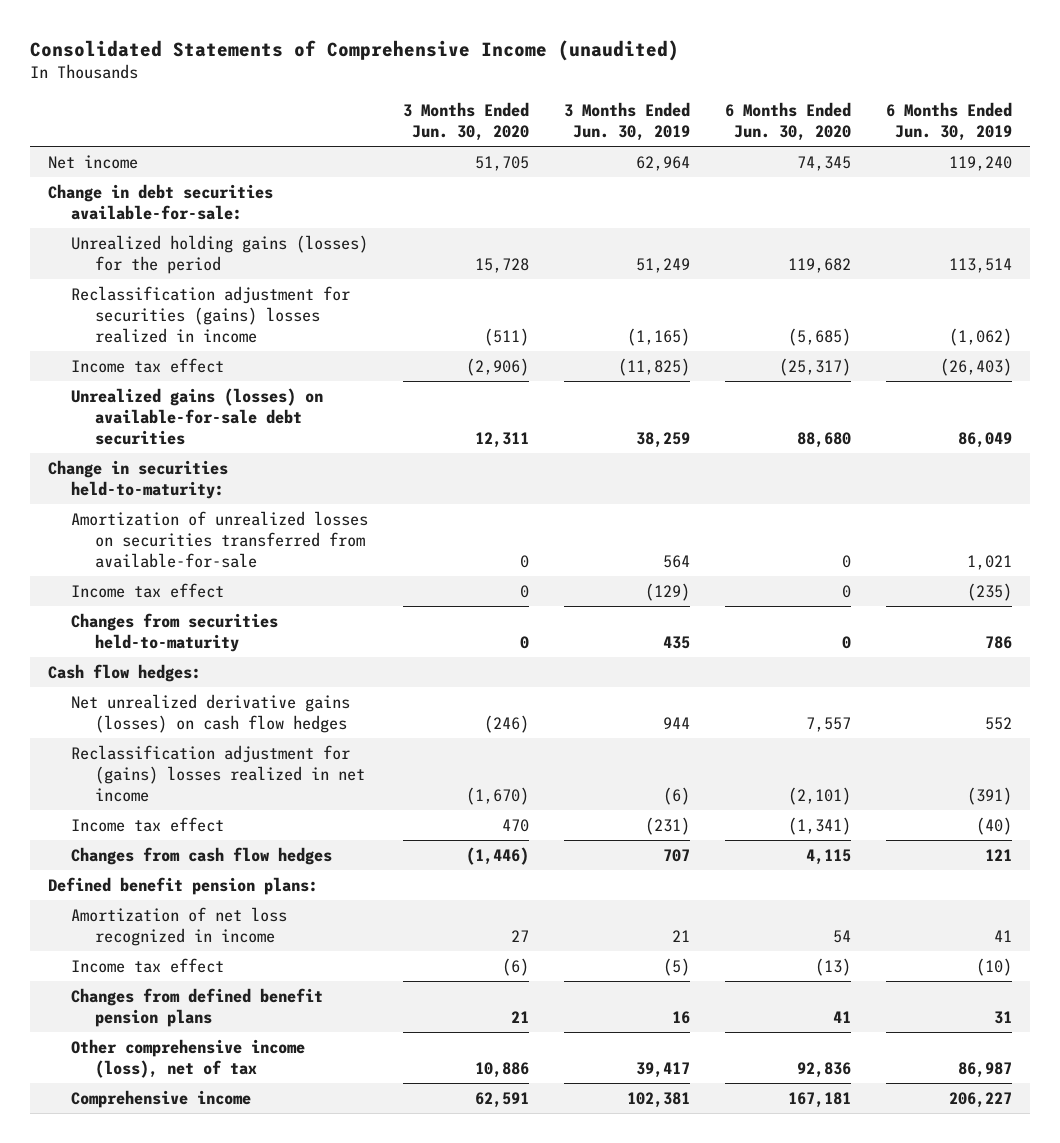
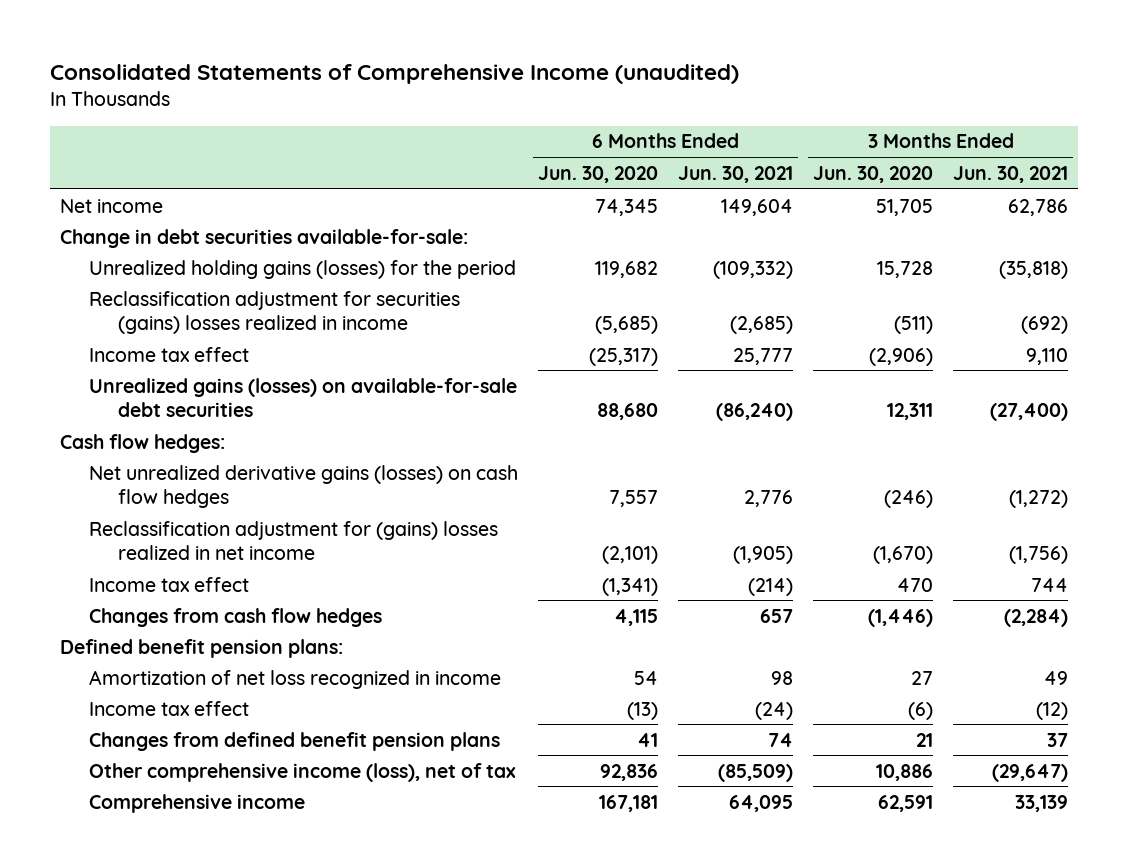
[564,101,691,142] 3 Months Ended Jun. 30, 2019 -> none
[886,101,1013,142] 6 Months Ended Jun. 30, 2019 -> none
none -> [678,165,794,183] Jun. 30, 2021
none -> [953,165,1069,183] Jun. 30, 2021
[47,459,228,499] Change in securities held-to-maturity: -> none
[71,510,369,569] Amortization of unrealized losses on securities transferred from available-for-sale -> none
[71,582,225,598] Income tax effect -> none
[71,612,279,652] Changes from securities held-to-maturity -> none

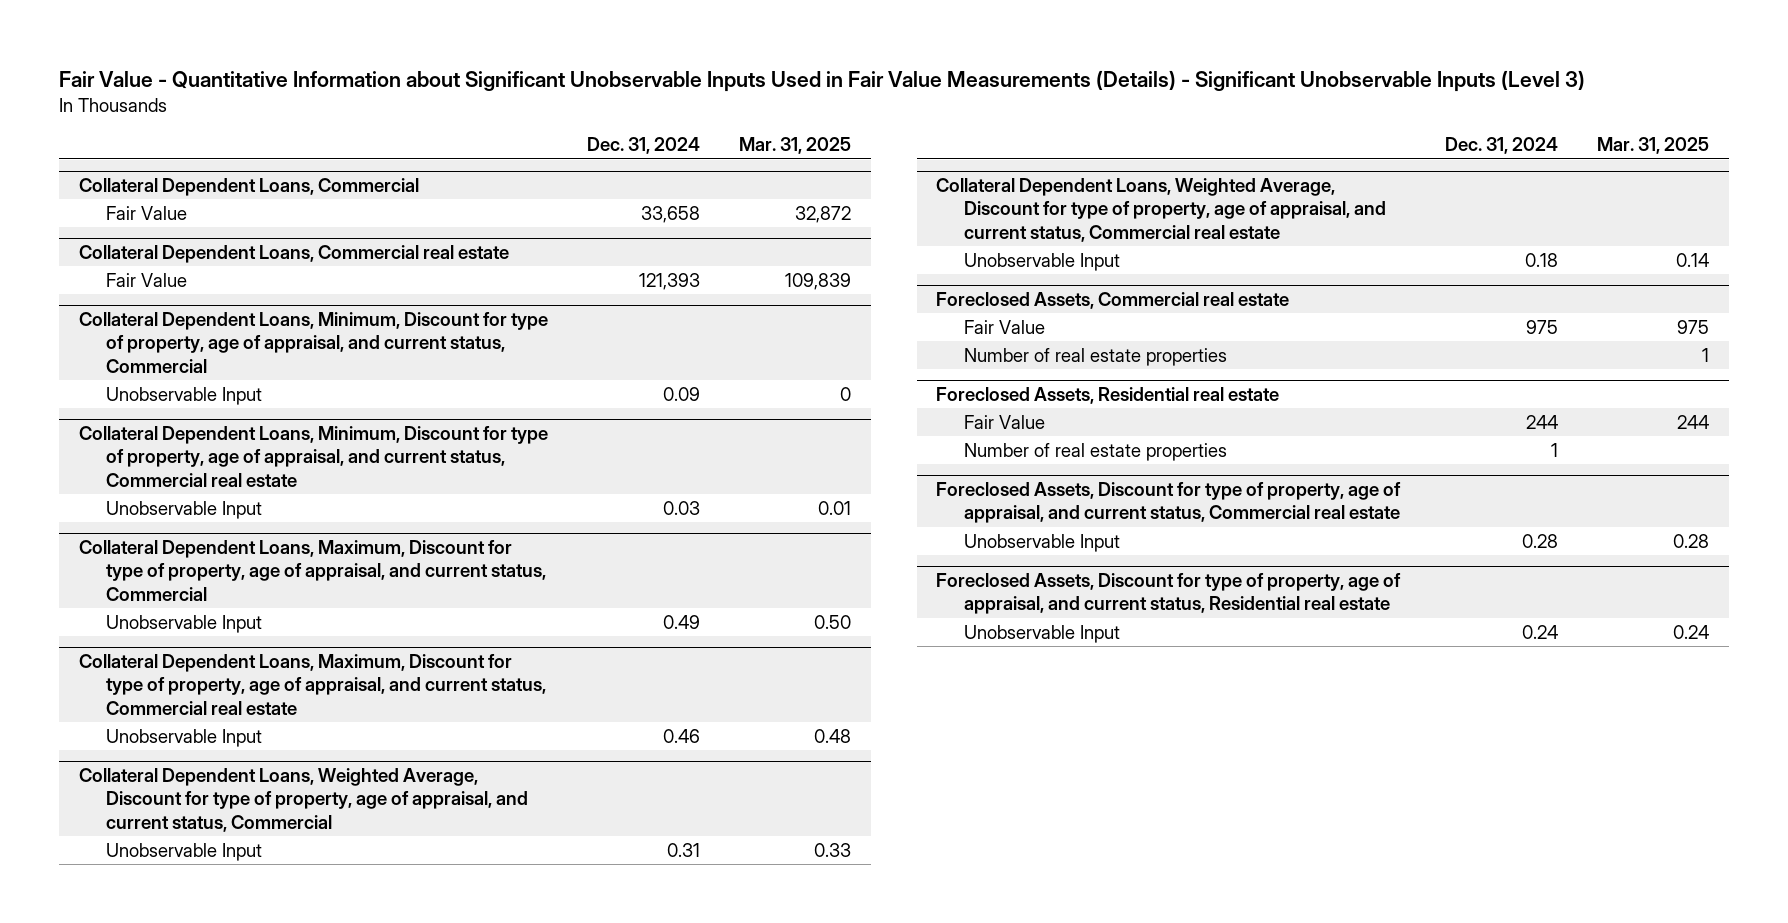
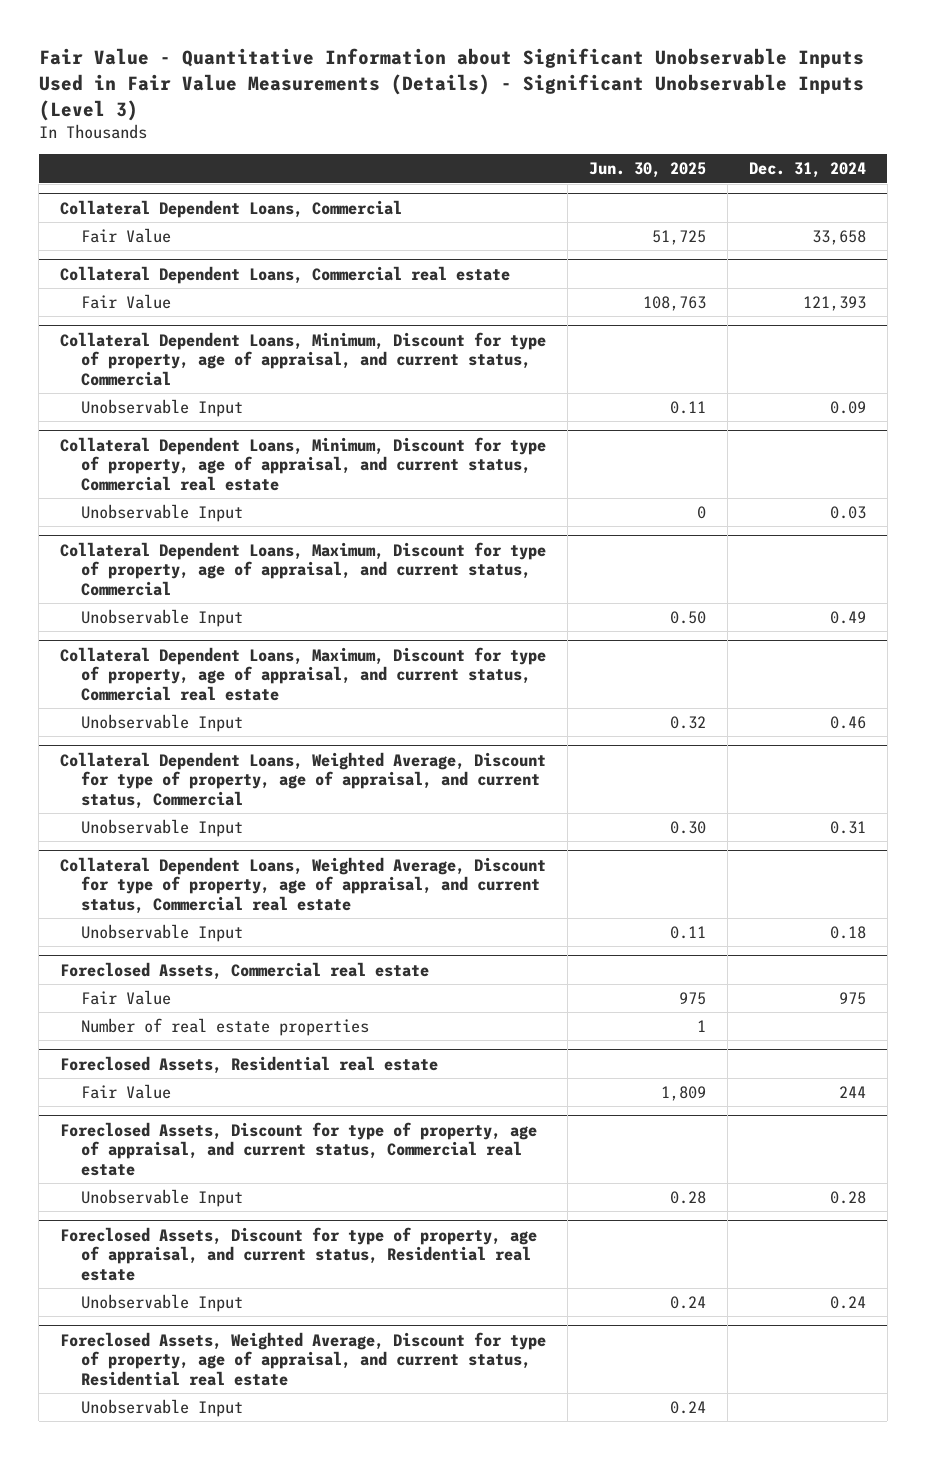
[739,137,852,155] Mar. 31, 2025 -> none
none -> [588,162,706,179] Jun. 30, 2025
[963,442,1227,461] Number of real estate properties -> none
none -> [60,1331,547,1386] Foreclosed Assets, Weighted Average, Discount for type of property, age of appraisal, and current status, Residential real estate
none -> [80,1398,243,1417] Unobservable Input

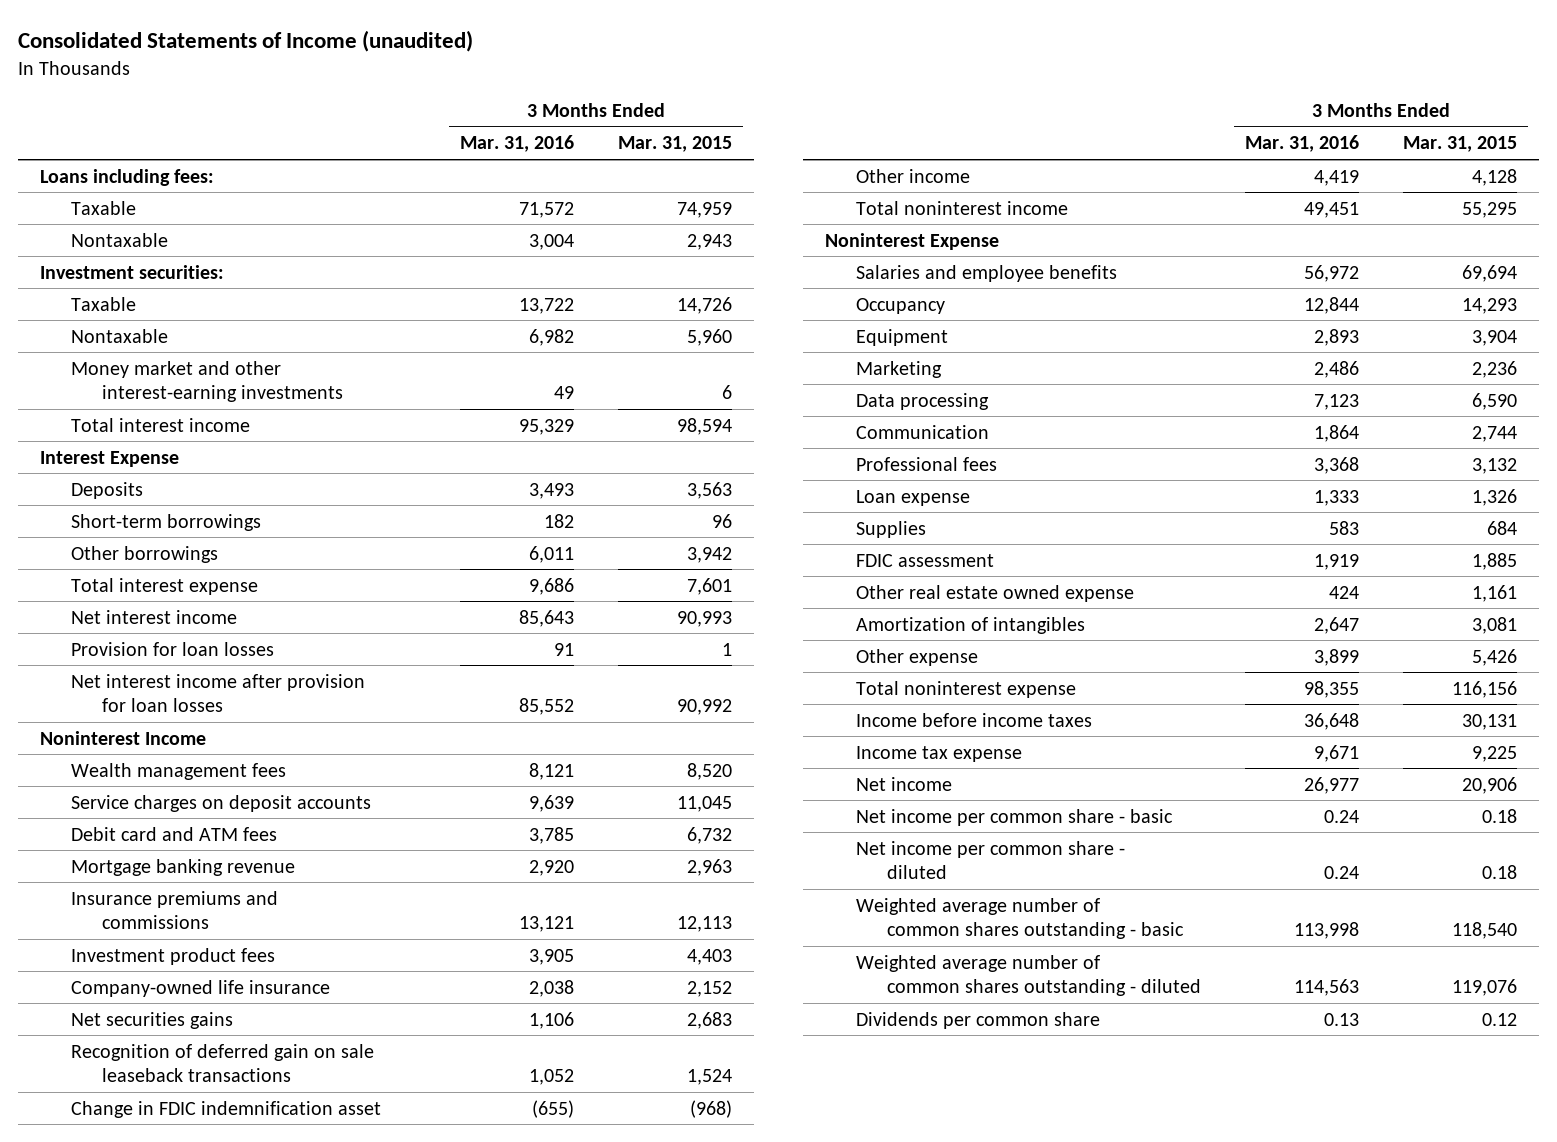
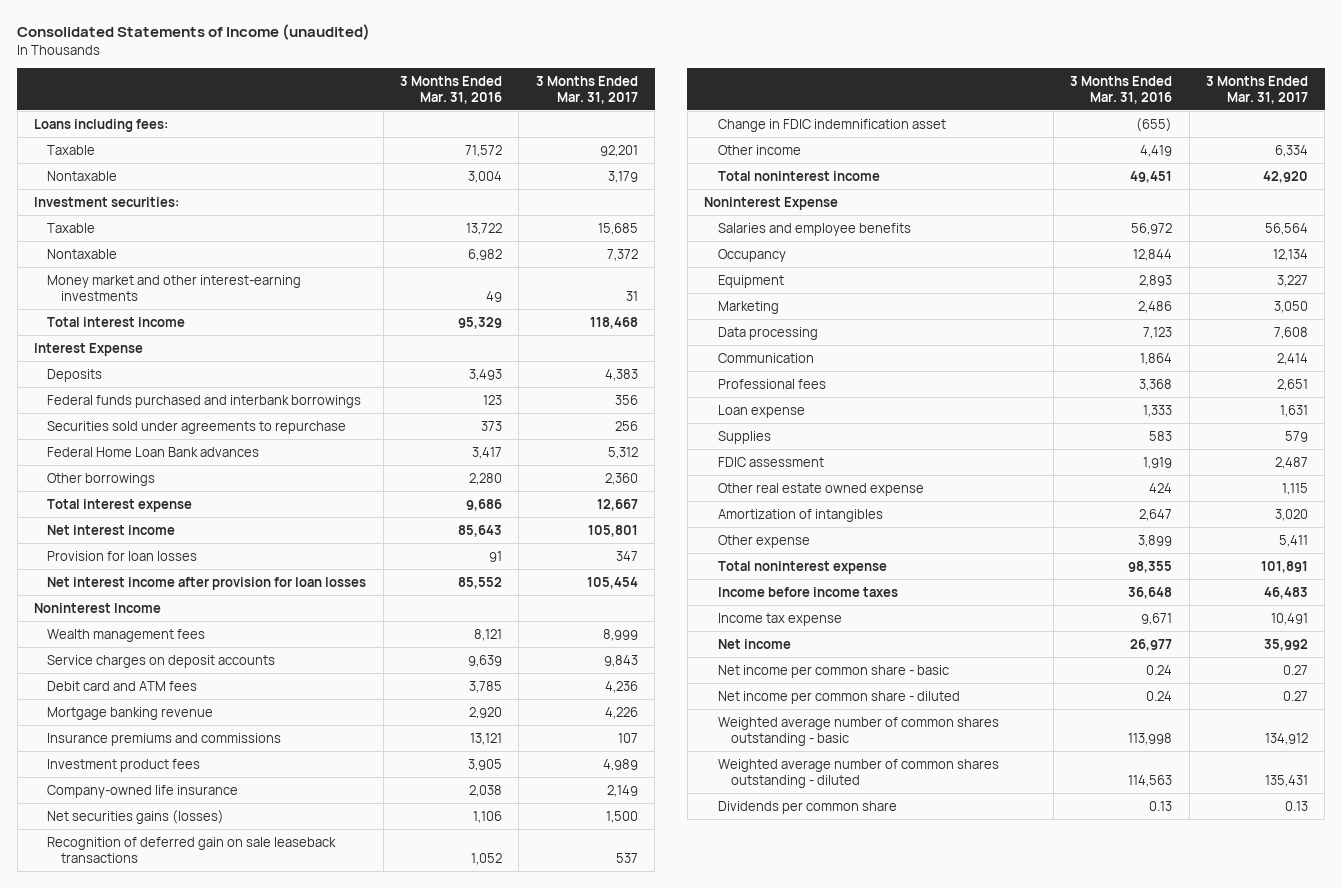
[617,136,732,153] Mar. 31, 2015 -> none
none -> [535,75,638,104] 3 Months Ended Mar. 31, 2017
[71,513,262,531] Short-term borrowings -> none
none -> [47,394,362,408] Federal funds purchased and interbank borrowings
none -> [47,420,347,434] Securities sold under agreements to repurchase
none -> [47,446,260,457] Federal Home Loan Bank advances
[529,545,575,563] 6,011 -> [469,472,503,485] 2,280
[71,1011,234,1029] Net securities gains -> [47,809,225,824] Net securities gains (losses)

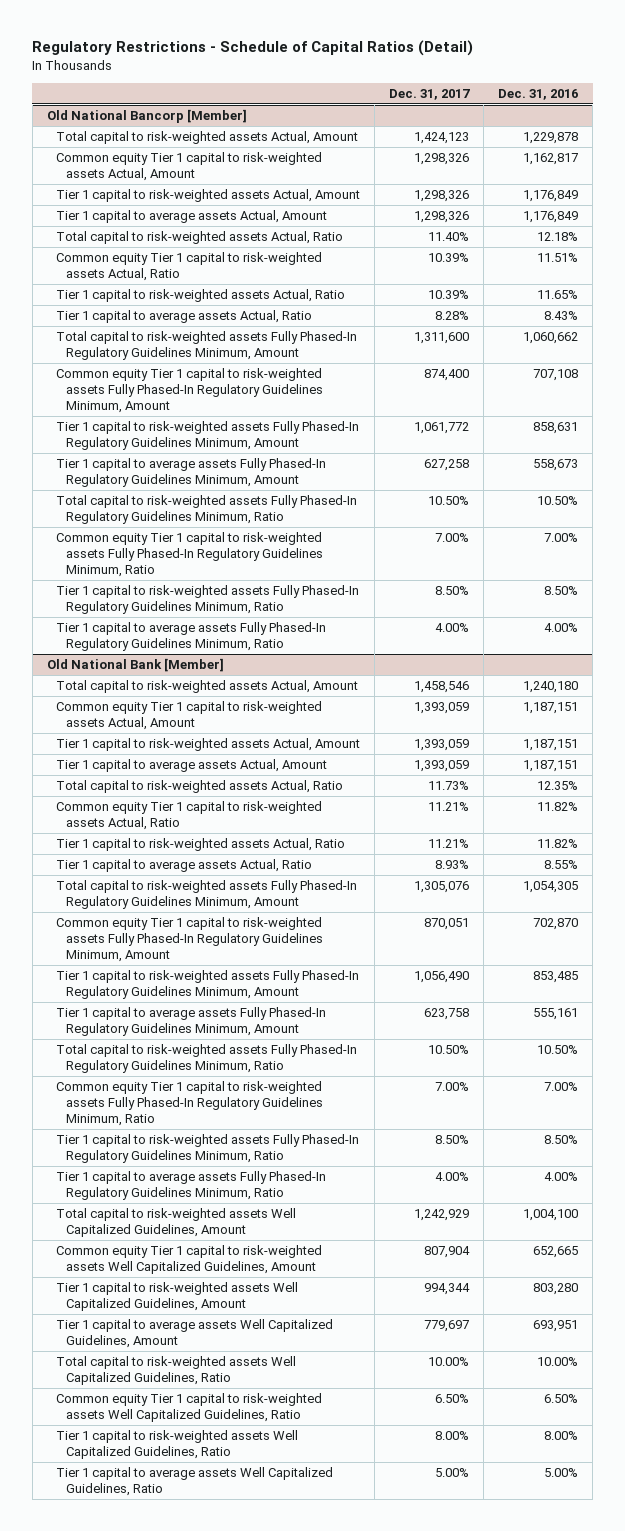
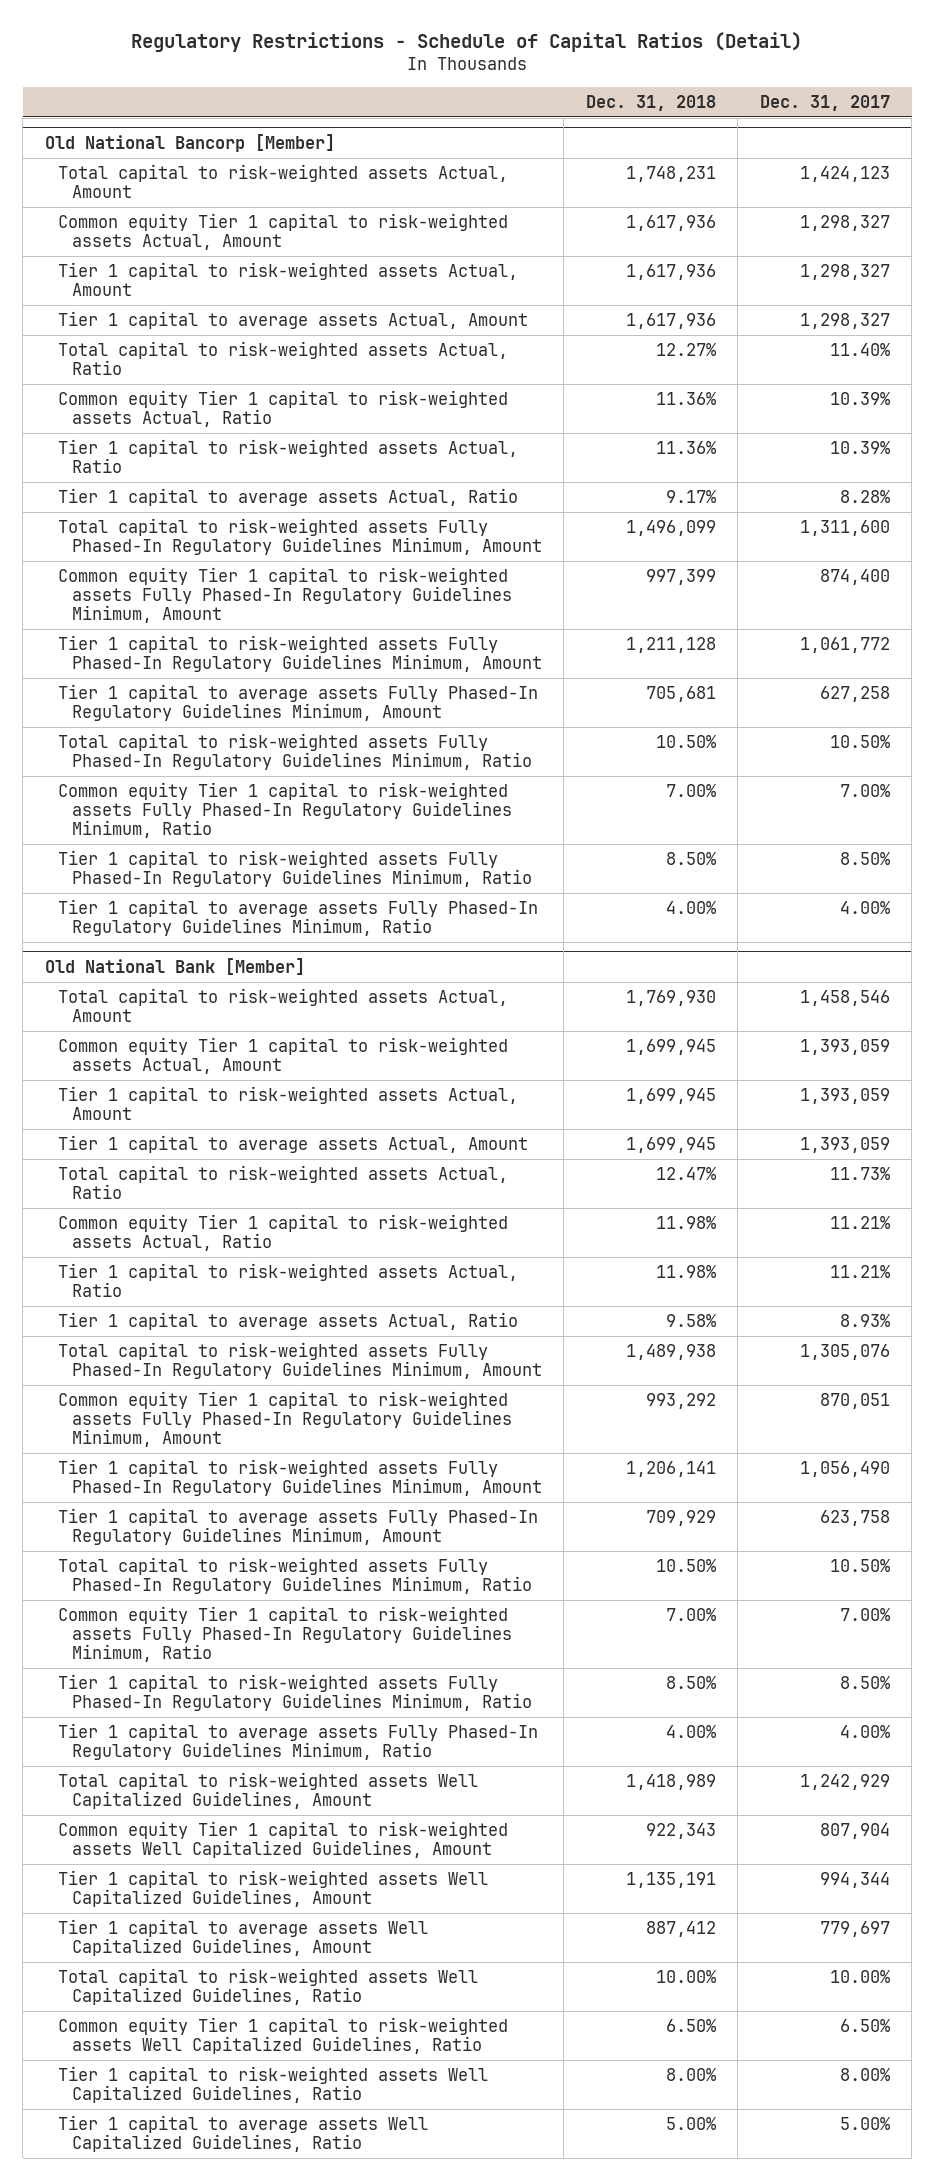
[498,89,579,101] Dec. 31, 2016 -> none
none -> [585,94,716,111] Dec. 31, 2018
[414,152,470,165] 1,298,326 -> [799,215,890,232] 1,298,327
[414,189,470,202] 1,298,326 -> [799,264,890,281] 1,298,327
[414,210,470,223] 1,298,326 -> [799,313,890,330] 1,298,327

